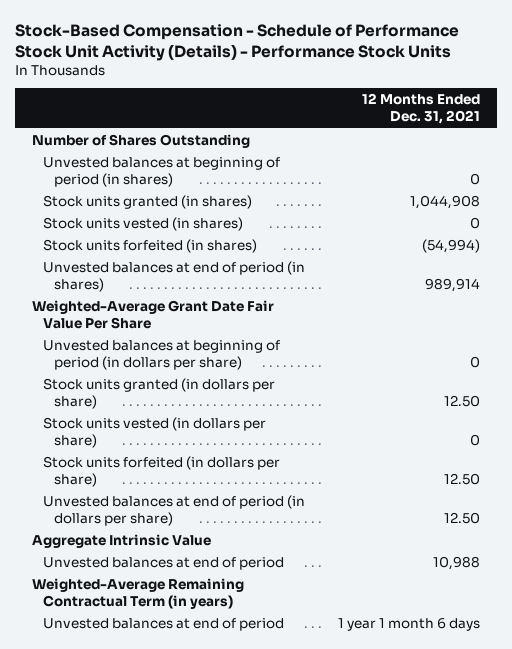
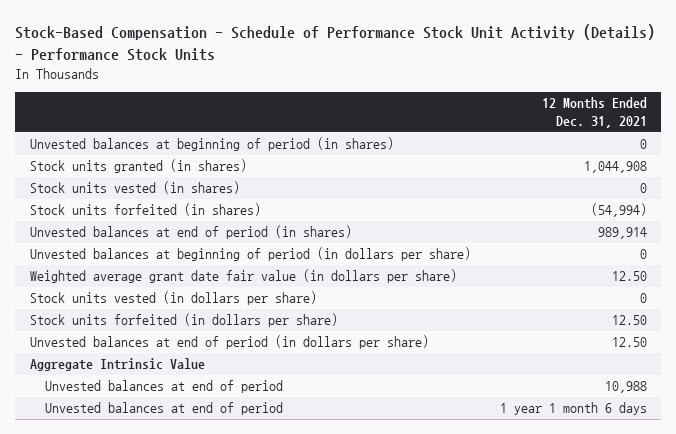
[31,134,250,149] Number of Shares Outstanding -> none
[31,300,274,330] Weighted-Average Grant Date Fair Value Per Share -> none
[42,378,275,410] Stock units granted (in dollars per share) -> [29,269,457,284] Weighted average grant date fair value (in dollars per share)
[31,578,244,610] Weighted-Average Remaining Contractual Term (in years) -> none

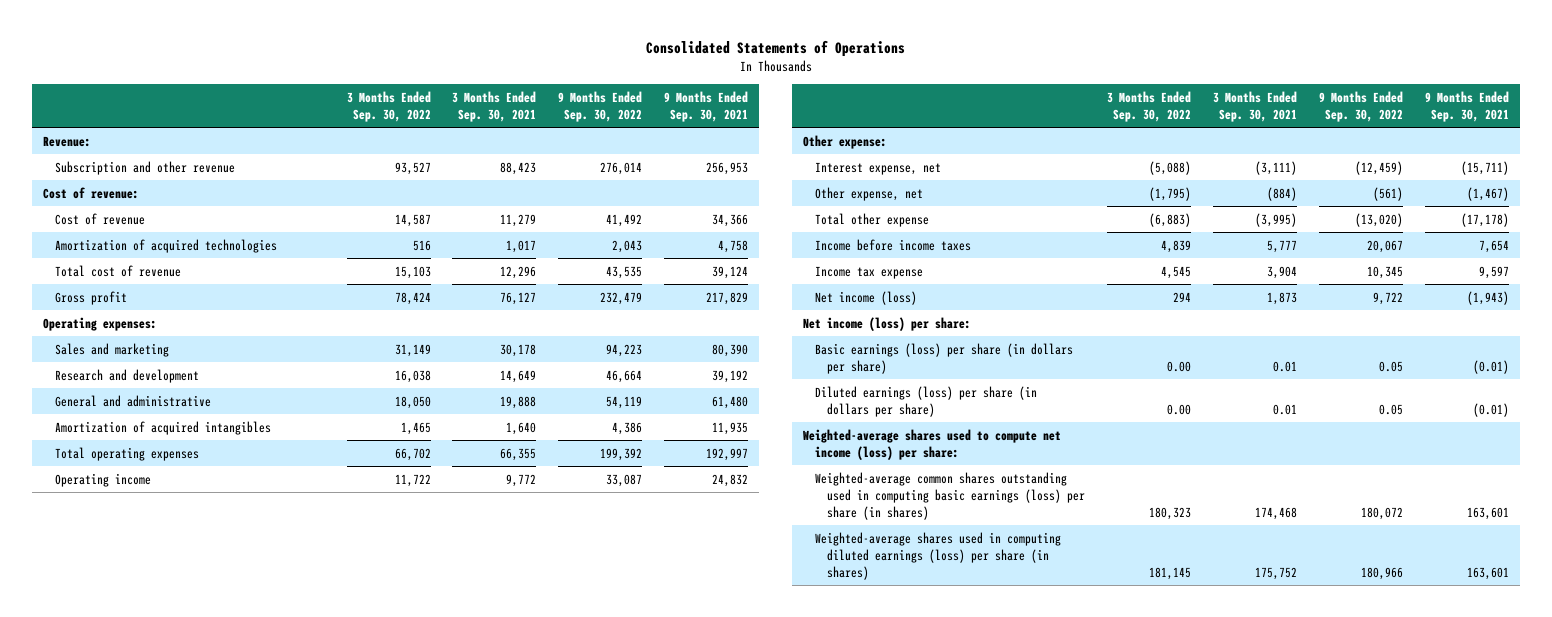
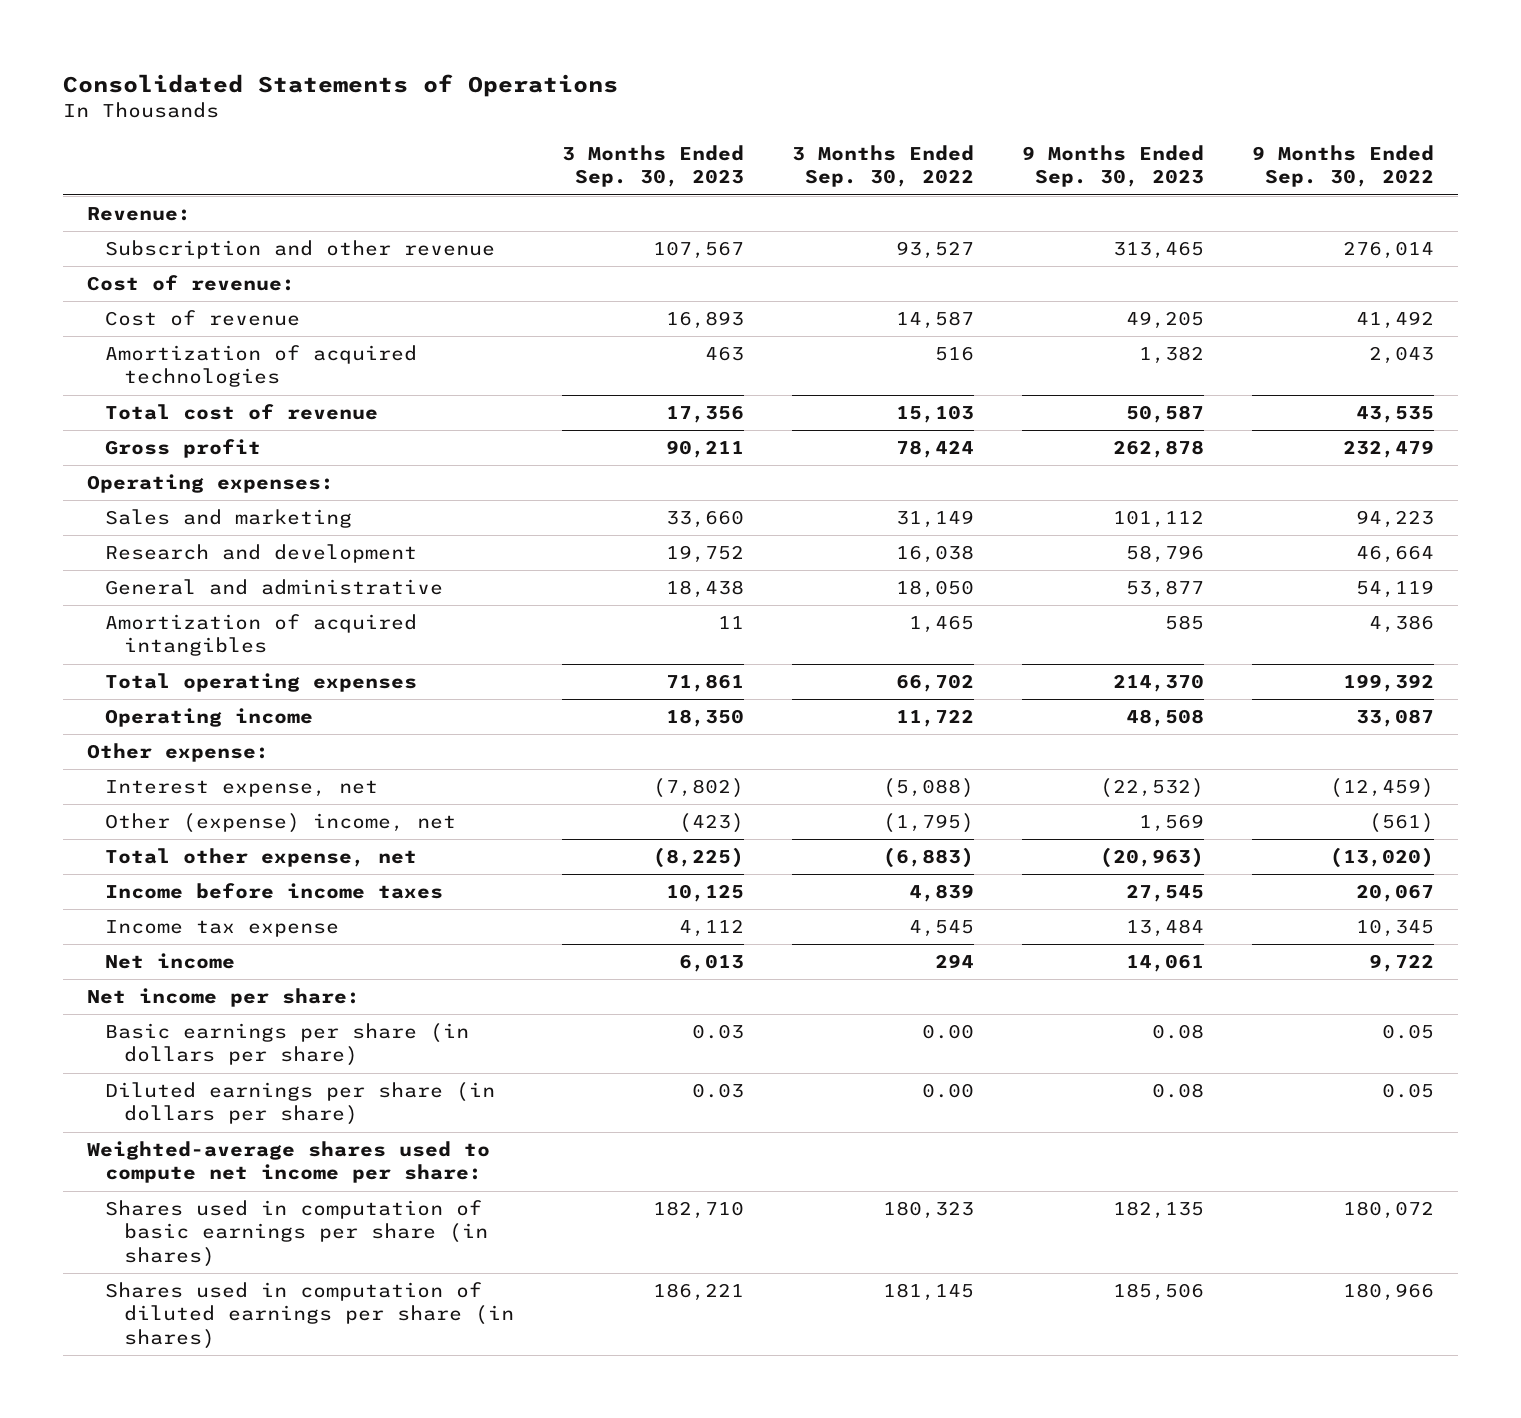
[452,90,537,122] 3 Months Ended Sep. 30, 2021 -> none
[664,90,749,122] 9 Months Ended Sep. 30, 2021 -> none
none -> [561,145,744,188] 3 Months Ended Sep. 30, 2023
none -> [1022,145,1205,188] 9 Months Ended Sep. 30, 2023
[815,186,924,201] Other expense, net -> [105,813,457,834] Other (expense) income, net
[815,212,930,227] Total other expense -> [105,848,418,868] Total other expense, net
[815,290,918,305] Net income (loss) -> [105,953,236,970] Net income
[803,316,972,331] Net income (loss) per share: -> [86,988,360,1008] Net income per share:
[815,342,1074,374] Basic earnings (loss) per share (in dollars per share) -> [105,1023,470,1067] Basic earnings per share (in dollars per share)
[815,385,1038,417] Diluted earnings (loss) per share (in dollars per share) -> [105,1082,496,1126] Diluted earnings per share (in dollars per share)
[803,428,1062,460] Weighted-average shares used to compute net income (loss) per share: -> [86,1141,490,1184] Weighted-average shares used to compute net income per share:
[815,471,1085,520] Weighted-average common shares outstanding used in computing basic earnings (loss) per share (in shares) -> [105,1200,488,1267] Shares used in computation of basic earnings per share (in shares)
[815,531,1062,580] Weighted-average shares used in computing diluted earnings (loss) per share (in shares) -> [105,1282,514,1349] Shares used in computation of diluted earnings per share (in shares)

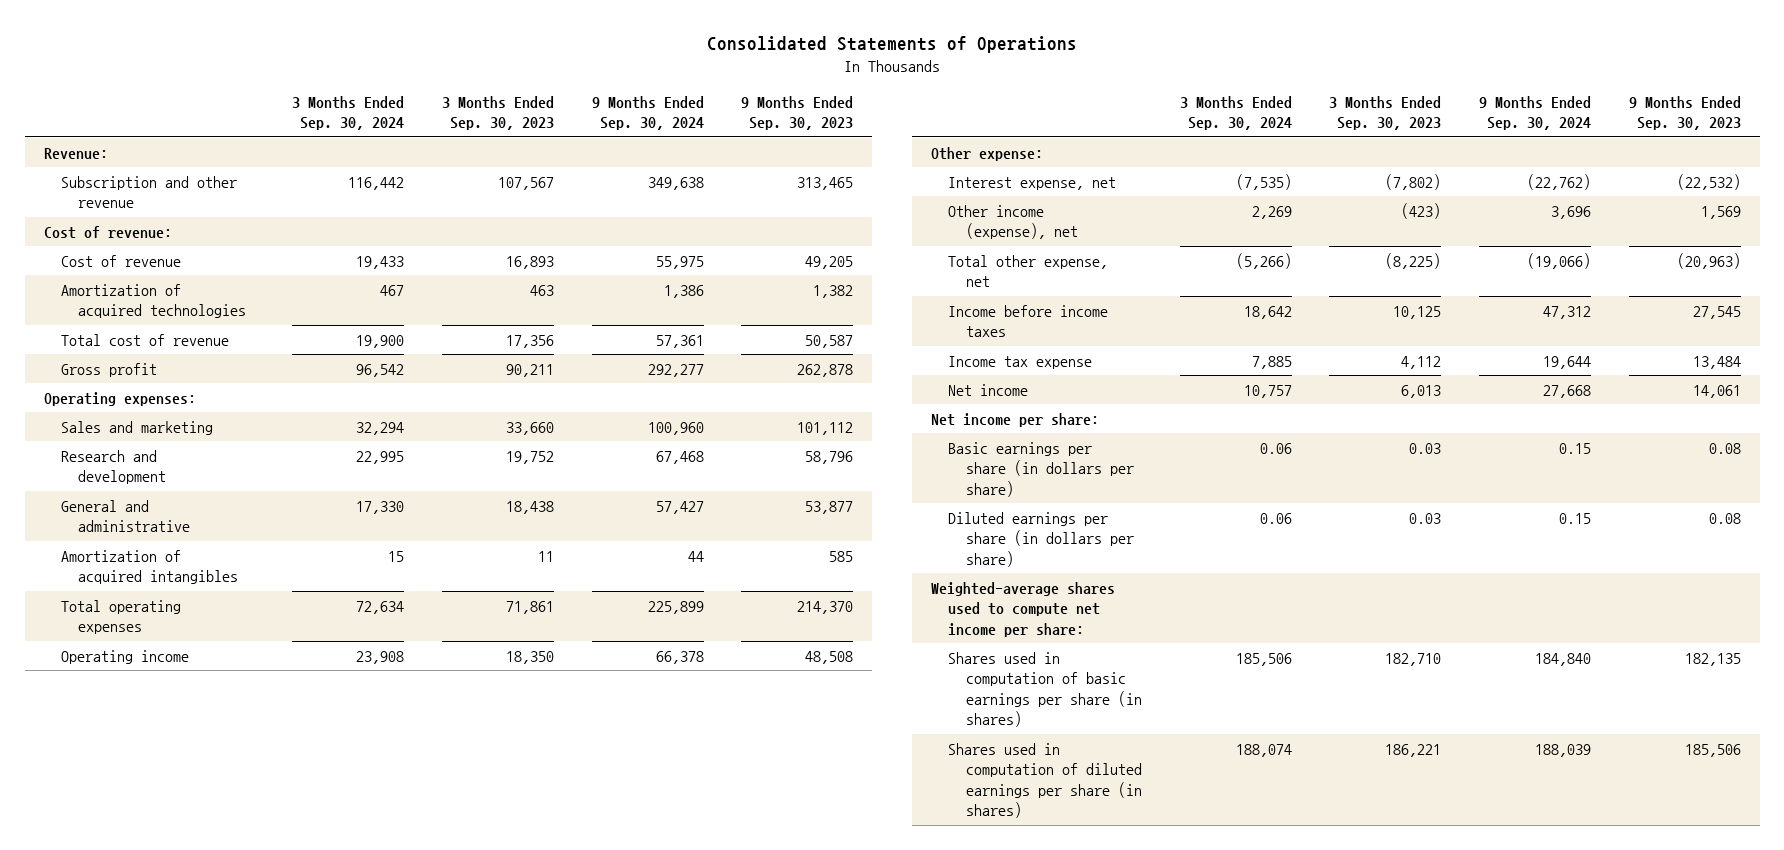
[791,145,974,188] 3 Months Ended Sep. 30, 2022 -> none
[1252,145,1435,188] 9 Months Ended Sep. 30, 2022 -> none
none -> [292,95,405,131] 3 Months Ended Sep. 30, 2024
none -> [591,95,704,131] 9 Months Ended Sep. 30, 2024
[105,813,457,834] Other (expense) income, net -> [948,204,1078,240] Other income (expense), net

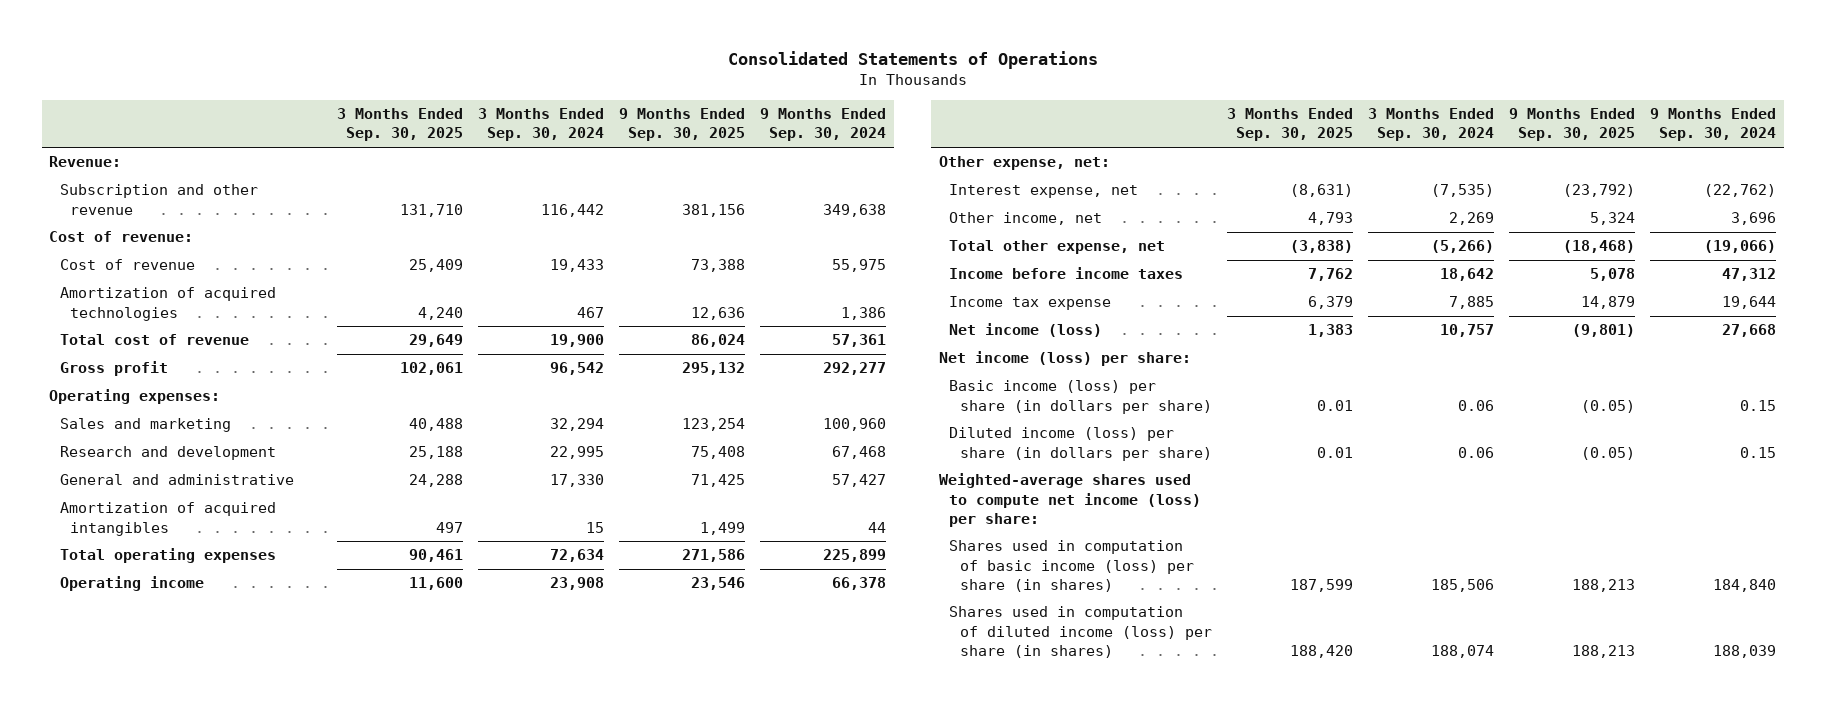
[441,95,554,131] 3 Months Ended Sep. 30, 2023 -> none
[741,95,854,131] 9 Months Ended Sep. 30, 2023 -> none
none -> [337,108,464,142] 3 Months Ended Sep. 30, 2025
none -> [619,108,746,142] 9 Months Ended Sep. 30, 2025
[931,146,1044,161] Other expense: -> [938,156,1110,171] Other expense, net:
[948,204,1078,240] Other income (expense), net -> [949,212,1103,226] Other income, net
[948,383,1029,396] Net income -> [949,323,1103,338] Net income (loss)
[931,412,1100,427] Net income per share: -> [938,351,1191,367] Net income (loss) per share:
[948,441,1134,497] Basic earnings per share (in dollars per share) -> [949,380,1212,414] Basic income (loss) per share (in dollars per share)
[948,511,1134,567] Diluted earnings per share (in dollars per share) -> [949,427,1212,461] Diluted income (loss) per share (in dollars per share)
[931,581,1116,637] Weighted-average shares used to compute net income per share: -> [938,473,1202,527] Weighted-average shares used to compute net income (loss) per share:
[948,651,1142,728] Shares used in computation of basic earnings per share (in shares) -> [949,540,1194,592] Shares used in computation of basic income (loss) per share (in shares)
[948,742,1142,819] Shares used in computation of diluted earnings per share (in shares) -> [949,606,1212,658] Shares used in computation of diluted income (loss) per share (in shares)

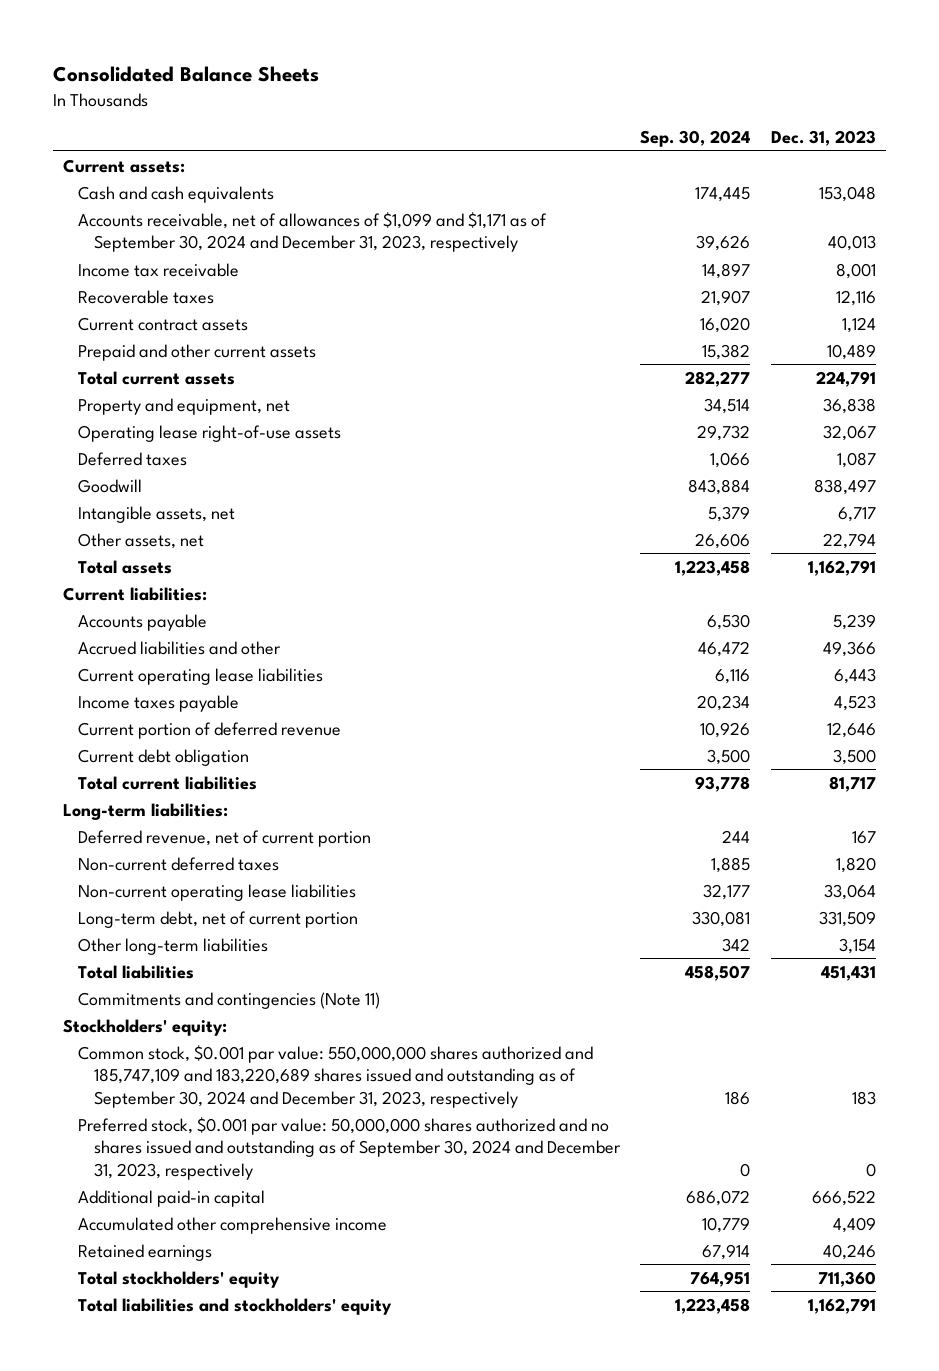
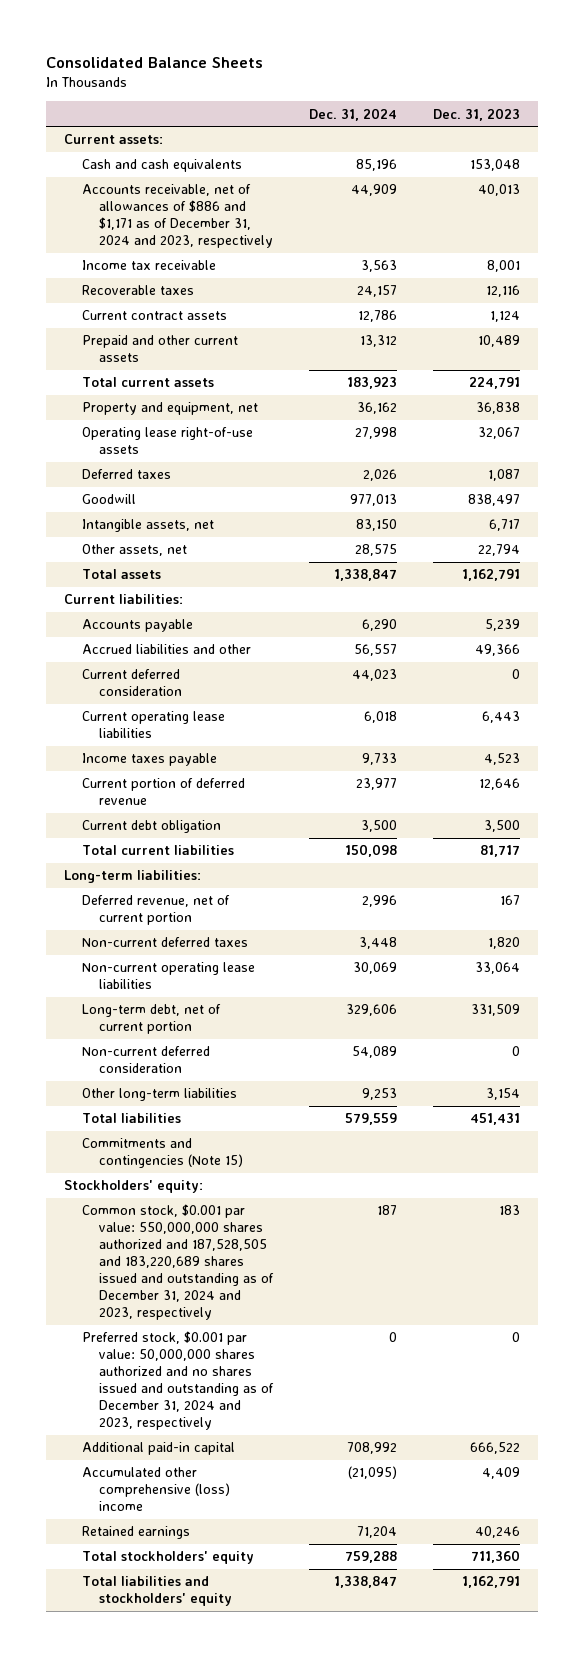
[640,130,751,148] Sep. 30, 2024 -> none
none -> [308,107,397,121] Dec. 31, 2024
[78,211,548,253] Accounts receivable, net of allowances of $1,099 and $1,171 as of September 30, 2024 and December 31, 2023, respectively -> [81,184,273,249] Accounts receivable, net of allowances of $886 and $1,171 as of December 31, 2024 and 2023, respectively
none -> [81,669,182,697] Current deferred consideration
none -> [81,1046,210,1074] Non-current deferred consideration
[78,991,381,1009] Commitments and contingencies (Note 11) -> [81,1138,243,1169] Commitments and contingencies (Note 15)
[78,1044,594,1108] Common stock, $0.001 par value: 550,000,000 shares authorized and 185,747,109 and 183,220,689 shares issued and outstanding as of September 30, 2024 and December 31, 2023, respectively -> [81,1204,274,1321] Common stock, $0.001 par value: 550,000,000 shares authorized and 187,528,505 and 183,220,689 shares issued and outstanding as of December 31, 2024 and 2023, respectively
[78,1116,621,1180] Preferred stock, $0.001 par value: 50,000,000 shares authorized and no shares issued and outstanding as of September 30, 2024 and December 31, 2023, respectively -> [81,1331,274,1431] Preferred stock, $0.001 par value: 50,000,000 shares authorized and no shares issued and outstanding as of December 31, 2024 and 2023, respectively
[78,1216,388,1234] Accumulated other comprehensive income -> [81,1467,230,1512] Accumulated other comprehensive (loss) income

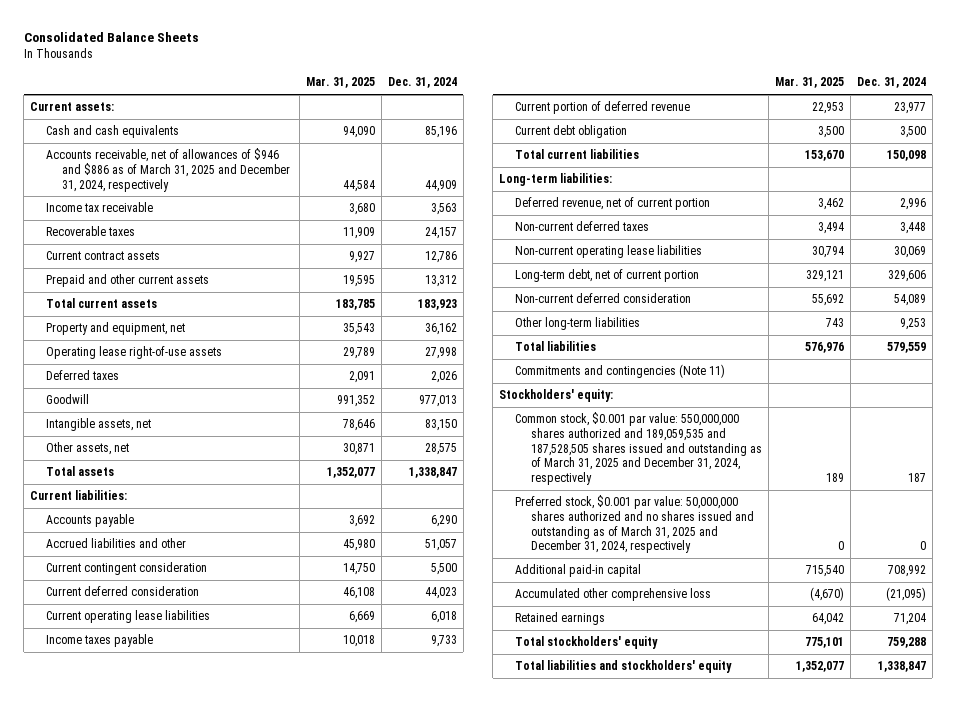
[432,107,520,121] Dec. 31, 2023 -> none
none -> [305,77,375,89] Mar. 31, 2025
[81,184,273,249] Accounts receivable, net of allowances of $886 and $1,171 as of December 31, 2024 and 2023, respectively -> [45,148,290,192] Accounts receivable, net of allowances of $946 and $886 as of March 31, 2025 and December 31, 2024, respectively
[353,644,397,657] 56,557 -> [424,539,457,552] 51,057
none -> [45,562,207,576] Current contingent consideration
[81,1138,243,1169] Commitments and contingencies (Note 15) -> [515,364,726,379] Commitments and contingencies (Note 11)
[81,1204,274,1321] Common stock, $0.001 par value: 550,000,000 shares authorized and 187,528,505 and 183,220,689 shares issued and outstanding as of December 31, 2024 and 2023, respectively -> [515,412,763,486] Common stock, $0.001 par value: 550,000,000 shares authorized and 189,059,535 and 187,528,505 shares issued and outstanding as of March 31, 2025 and December 31, 2024, respectively
[81,1331,274,1431] Preferred stock, $0.001 par value: 50,000,000 shares authorized and no shares issued and outstanding as of December 31, 2024 and 2023, respectively -> [515,495,755,554] Preferred stock, $0.001 par value: 50,000,000 shares authorized and no shares issued and outstanding as of March 31, 2025 and December 31, 2024, respectively
[81,1467,230,1512] Accumulated other comprehensive (loss) income -> [515,588,712,602] Accumulated other comprehensive loss

